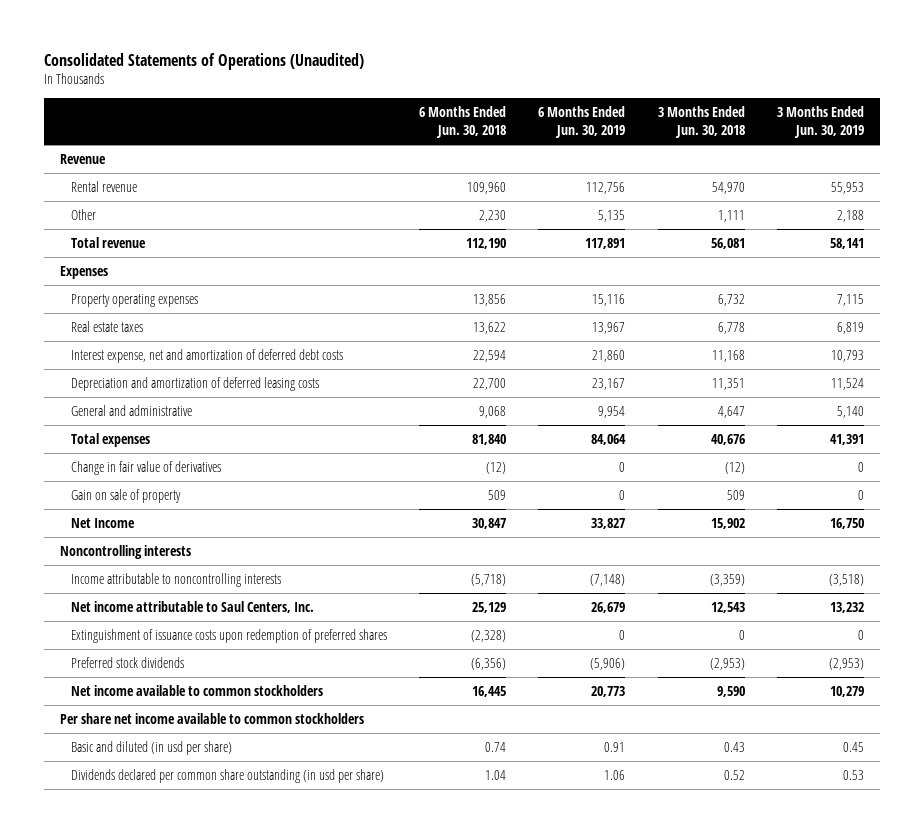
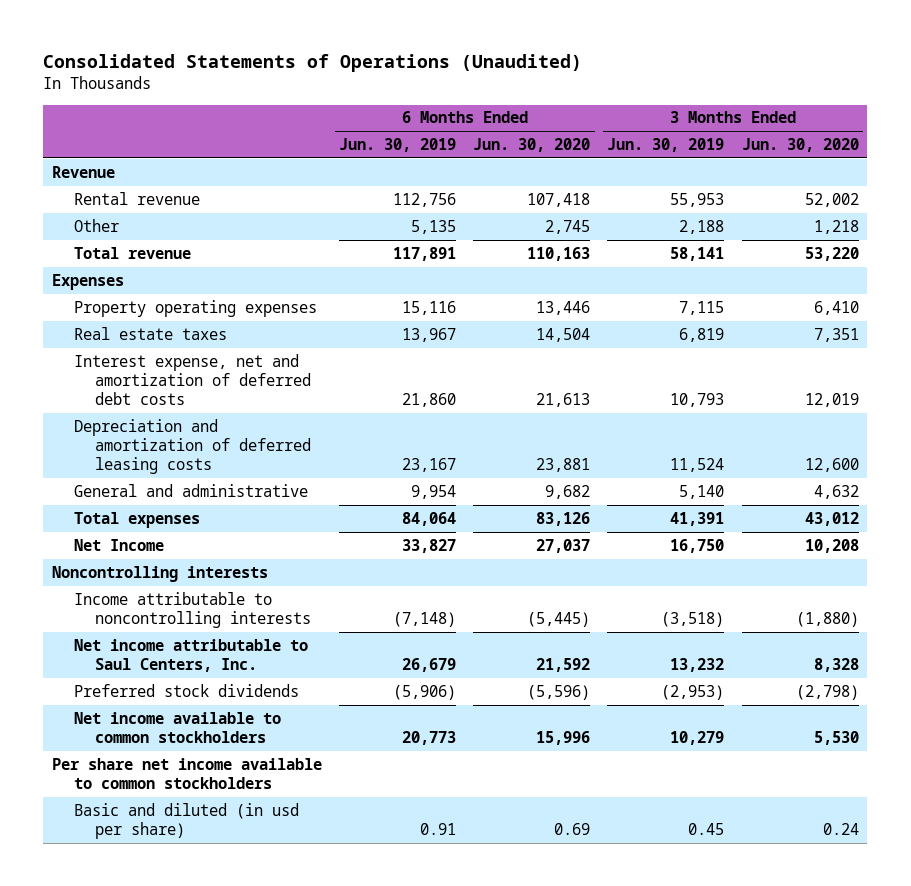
[418,106,506,138] 6 Months Ended Jun. 30, 2018 -> none
[657,106,745,138] 3 Months Ended Jun. 30, 2018 -> none
none -> [473,138,591,153] Jun. 30, 2020
none -> [741,138,859,153] Jun. 30, 2020
[70,461,221,476] Change in fair value of derivatives -> none
[70,489,181,504] Gain on sale of property -> none
[70,629,387,644] Extinguishment of issuance costs upon redemption of preferred shares -> none
[70,769,384,784] Dividends declared per common share outstanding (in usd per share) -> none

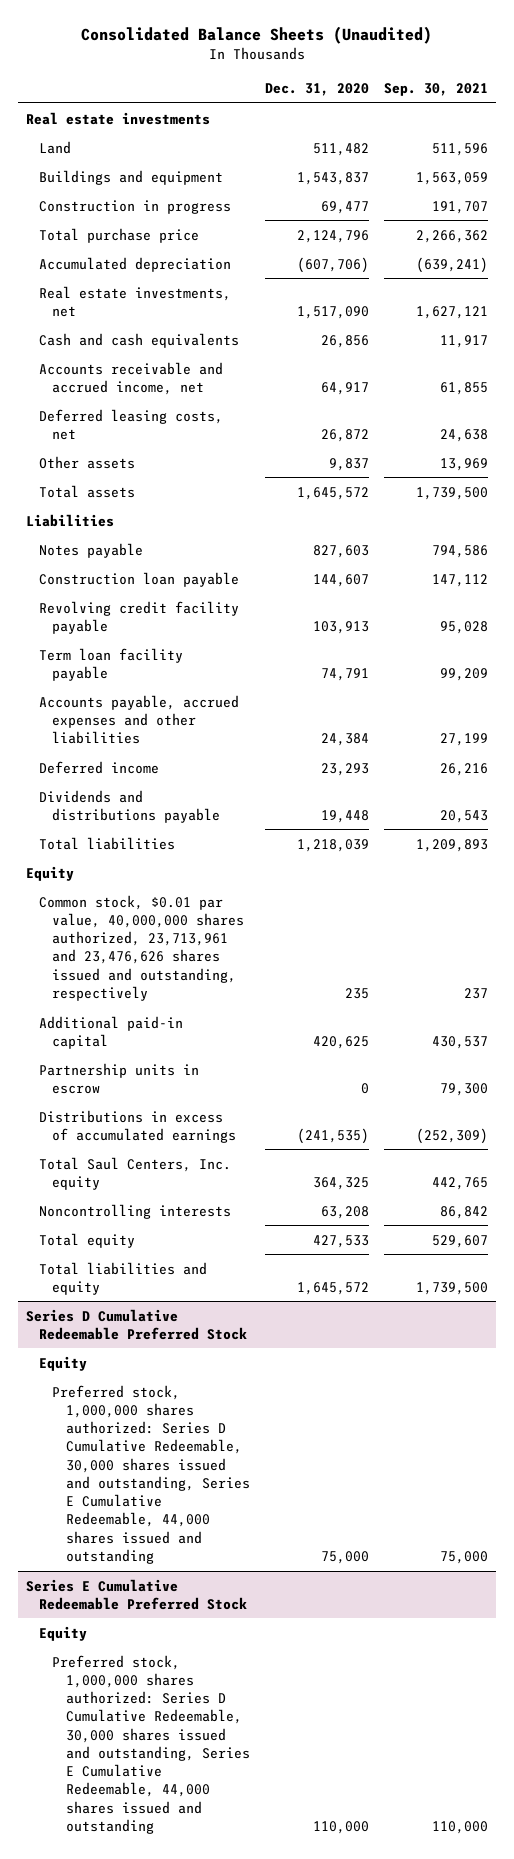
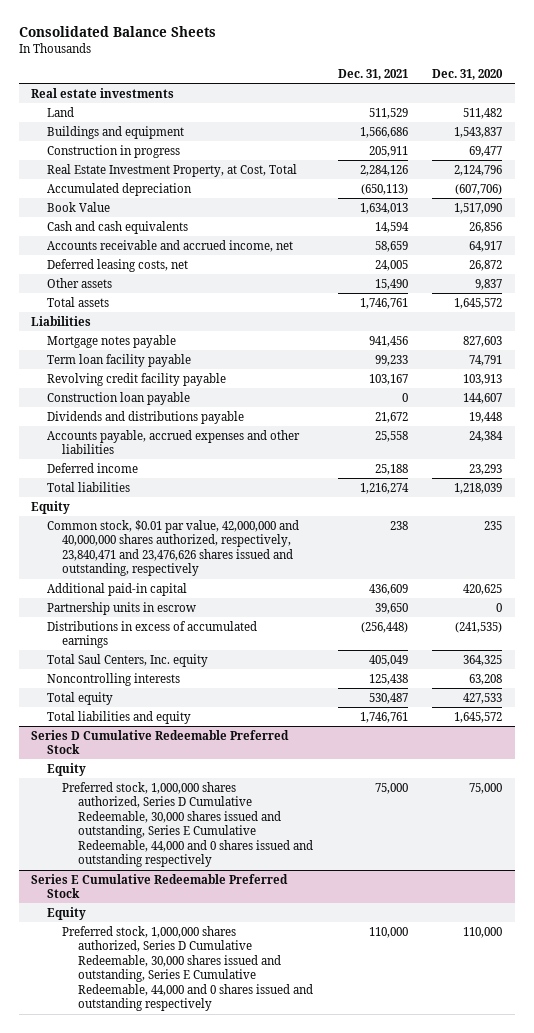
[81,26,433,45] Consolidated Balance Sheets (Unaudited) -> [18,25,216,37] Consolidated Balance Sheets
[384,82,489,96] Sep. 30, 2021 -> none
none -> [337,68,408,80] Dec. 31, 2021
[39,227,200,243] Total purchase price -> [46,163,297,177] Real Estate Investment Property, at Cost, Total
[39,285,232,317] Real estate investments, net -> [46,201,110,212] Book Value
[39,542,144,558] Notes payable -> [46,334,176,348] Mortgage notes payable
[39,600,240,634] Revolving credit facility payable -> [46,372,226,386] Revolving credit facility payable
[39,571,240,587] Construction loan payable -> [46,391,190,405] Construction loan payable
[39,789,221,823] Dividends and distributions payable -> [46,410,244,424] Dividends and distributions payable
[39,894,245,1001] Common stock, $0.01 par value, 40,000,000 shares authorized, 23,713,961 and 23,476,626 shares issued and outstanding, respectively -> [46,519,299,577] Common stock, $0.01 par value, 42,000,000 and 40,000,000 shares authorized, respectively, 23,840,471 and 23,476,626 shares issued and outstanding, respectively
[52,1384,250,1565] Preferred stock, 1,000,000 shares authorized: Series D Cumulative Redeemable, 30,000 shares issued and outstanding, Series E Cumulative Redeemable, 44,000 shares issued and outstanding -> [62,781,314,868] Preferred stock, 1,000,000 shares authorized, Series D Cumulative Redeemable, 30,000 shares issued and outstanding, Series E Cumulative Redeemable, 44,000 and 0 shares issued and outstanding respectively
[52,1654,250,1835] Preferred stock, 1,000,000 shares authorized: Series D Cumulative Redeemable, 30,000 shares issued and outstanding, Series E Cumulative Redeemable, 44,000 shares issued and outstanding -> [62,925,314,1012] Preferred stock, 1,000,000 shares authorized, Series D Cumulative Redeemable, 30,000 shares issued and outstanding, Series E Cumulative Redeemable, 44,000 and 0 shares issued and outstanding respectively

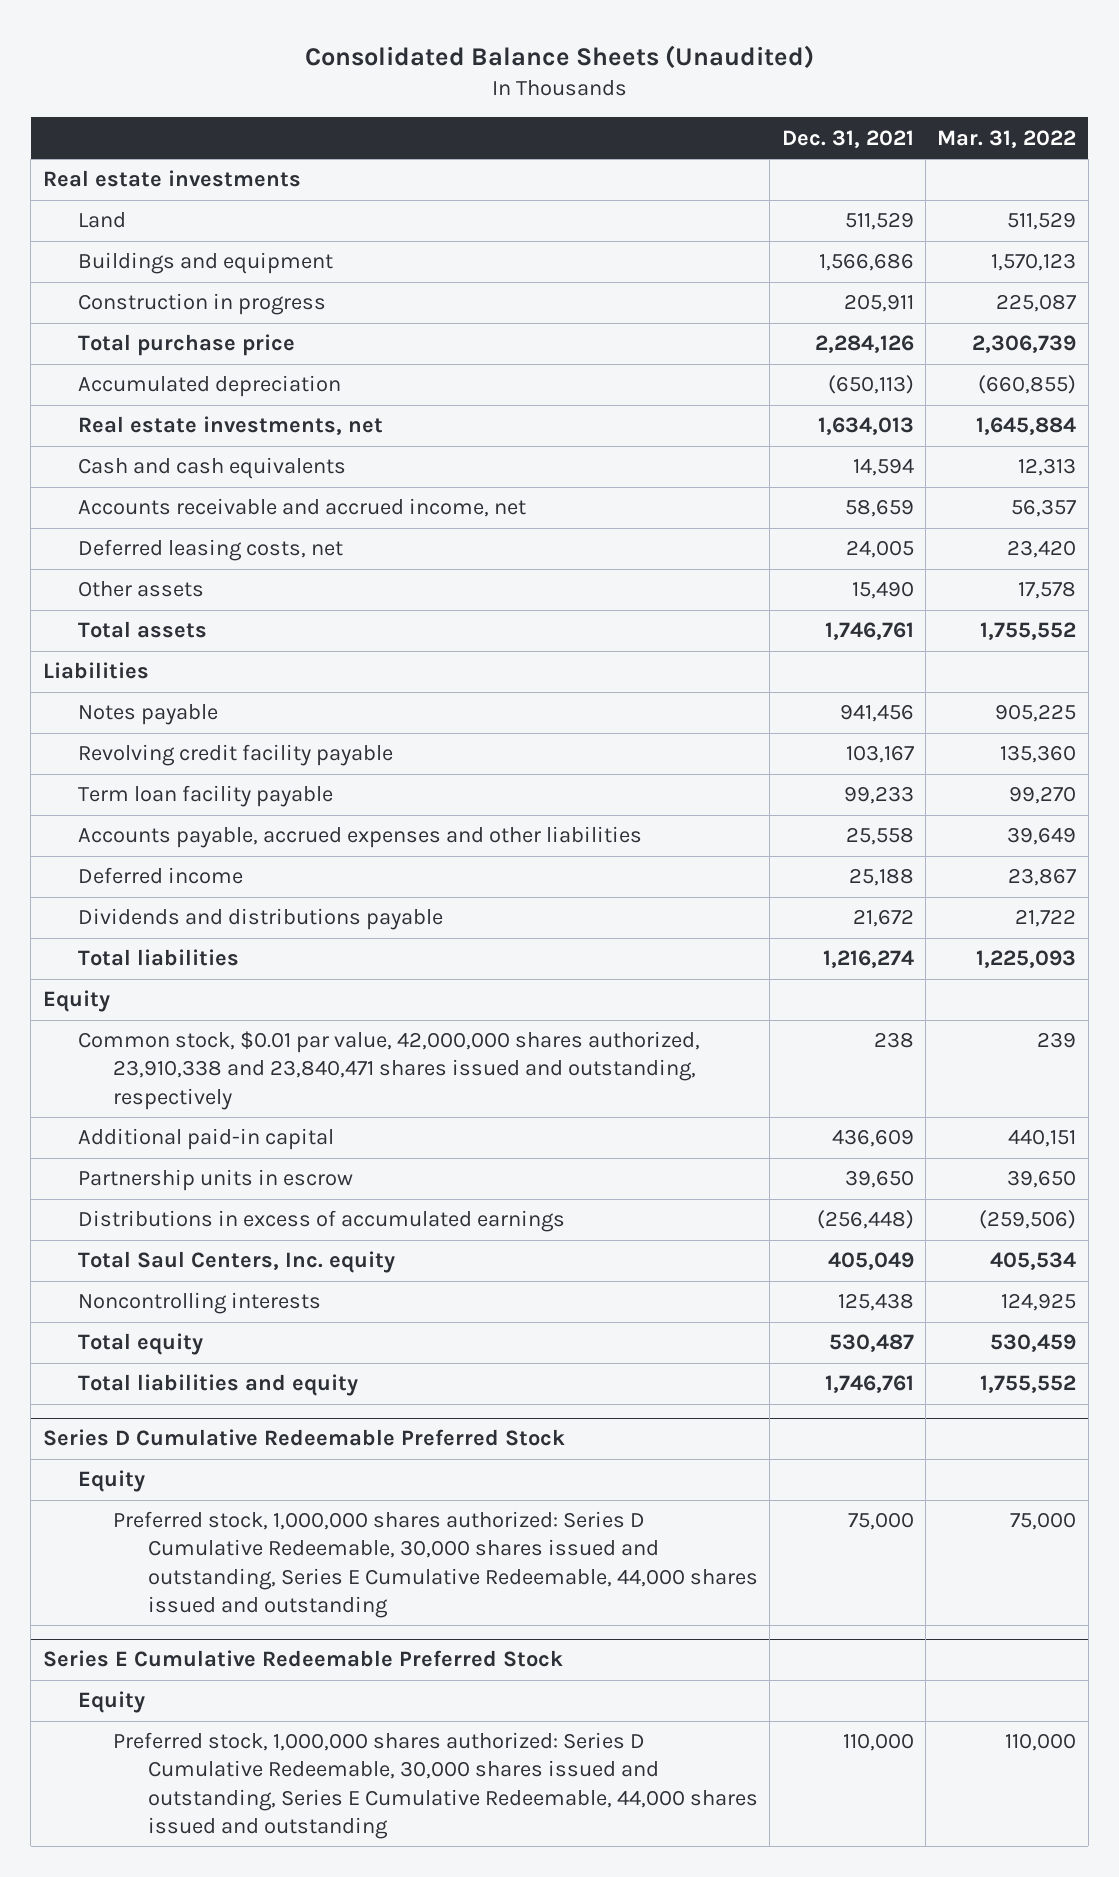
[18,25,216,37] Consolidated Balance Sheets -> [304,45,814,70] Consolidated Balance Sheets (Unaudited)
[432,68,504,80] Dec. 31, 2020 -> none
none -> [937,129,1077,148] Mar. 31, 2022
[46,163,297,177] Real Estate Investment Property, at Cost, Total -> [77,334,295,357] Total purchase price
[46,201,110,212] Book Value -> [77,416,383,436] Real estate investments, net
[46,334,176,348] Mortgage notes payable -> [77,704,218,726] Notes payable
[46,391,190,405] Construction loan payable -> none
[46,353,191,367] Term loan facility payable -> [77,785,333,808] Term loan facility payable
[46,410,244,424] Dividends and distributions payable -> [77,908,443,931] Dividends and distributions payable
[46,519,299,577] Common stock, $0.01 par value, 42,000,000 and 40,000,000 shares authorized, respectively, 23,840,471 and 23,476,626 shares issued and outstanding, respectively -> [77,1031,700,1110] Common stock, $0.01 par value, 42,000,000 shares authorized, 23,910,338 and 23,840,471 shares issued and outstanding, respectively
[62,781,314,868] Preferred stock, 1,000,000 shares authorized, Series D Cumulative Redeemable, 30,000 shares issued and outstanding, Series E Cumulative Redeemable, 44,000 and 0 shares issued and outstanding respectively -> [112,1511,758,1618] Preferred stock, 1,000,000 shares authorized: Series D Cumulative Redeemable, 30,000 shares issued and outstanding, Series E Cumulative Redeemable, 44,000 shares issued and outstanding
[62,925,314,1012] Preferred stock, 1,000,000 shares authorized, Series D Cumulative Redeemable, 30,000 shares issued and outstanding, Series E Cumulative Redeemable, 44,000 and 0 shares issued and outstanding respectively -> [112,1732,758,1839] Preferred stock, 1,000,000 shares authorized: Series D Cumulative Redeemable, 30,000 shares issued and outstanding, Series E Cumulative Redeemable, 44,000 shares issued and outstanding

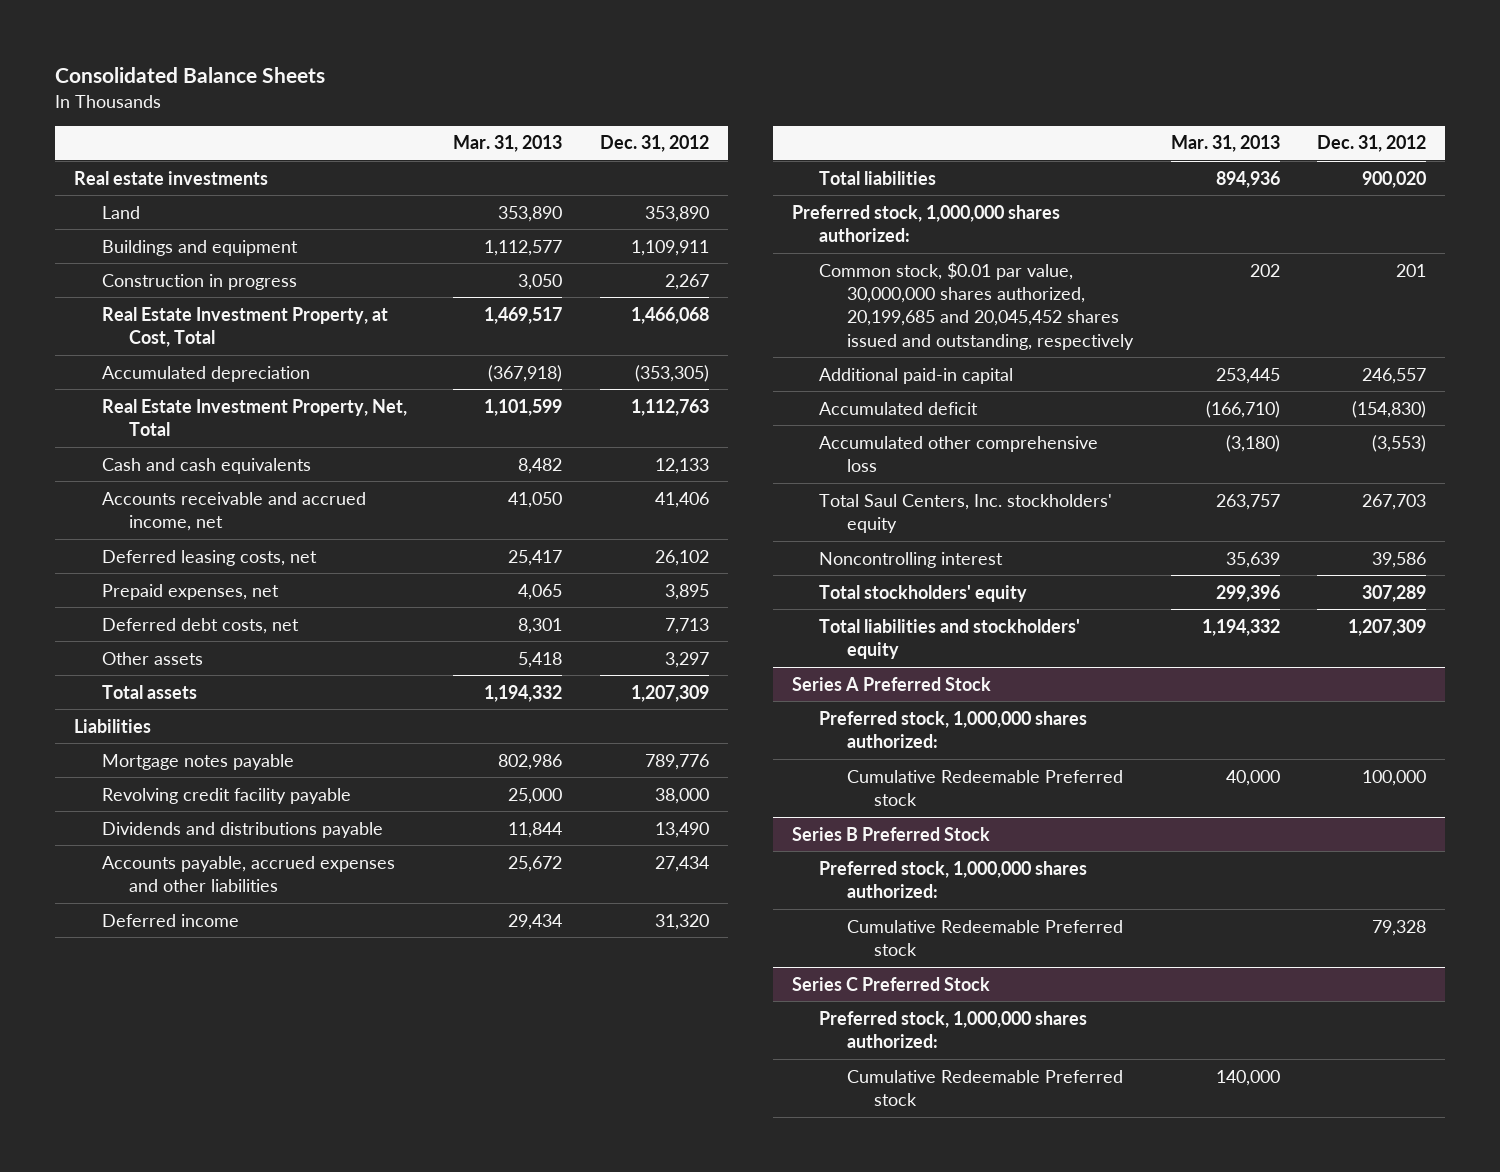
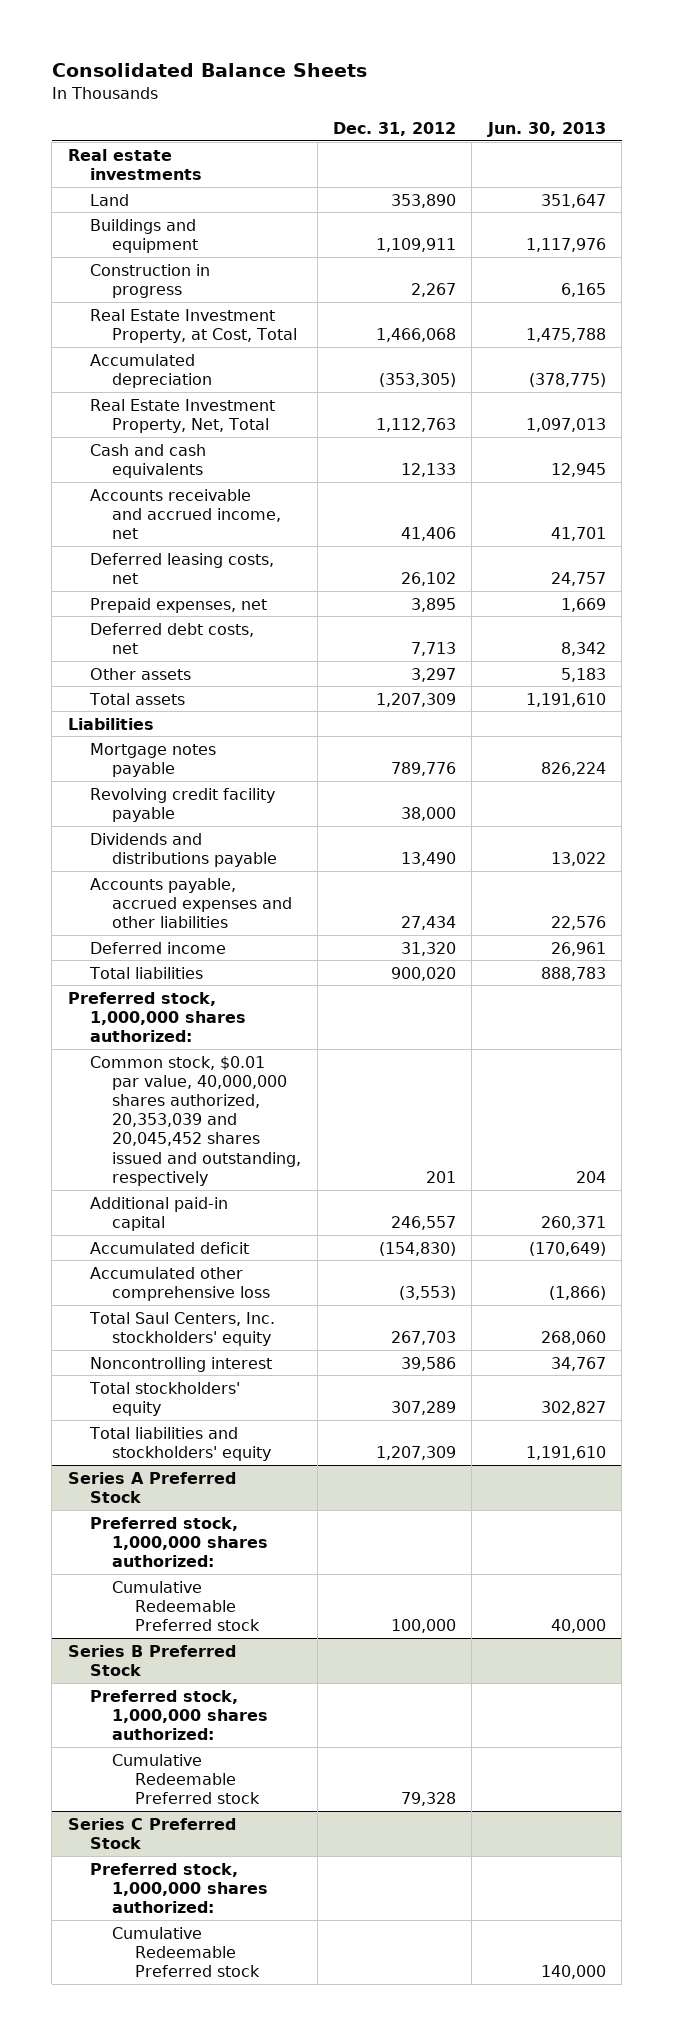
[453,135,563,153] Mar. 31, 2013 -> none
none -> [486,121,606,137] Jun. 30, 2013
[819,261,1134,350] Common stock, $0.01 par value, 30,000,000 shares authorized, 20,199,685 and 20,045,452 shares issued and outstanding, respectively -> [90,1055,302,1186] Common stock, $0.01 par value, 40,000,000 shares authorized, 20,353,039 and 20,045,452 shares issued and outstanding, respectively

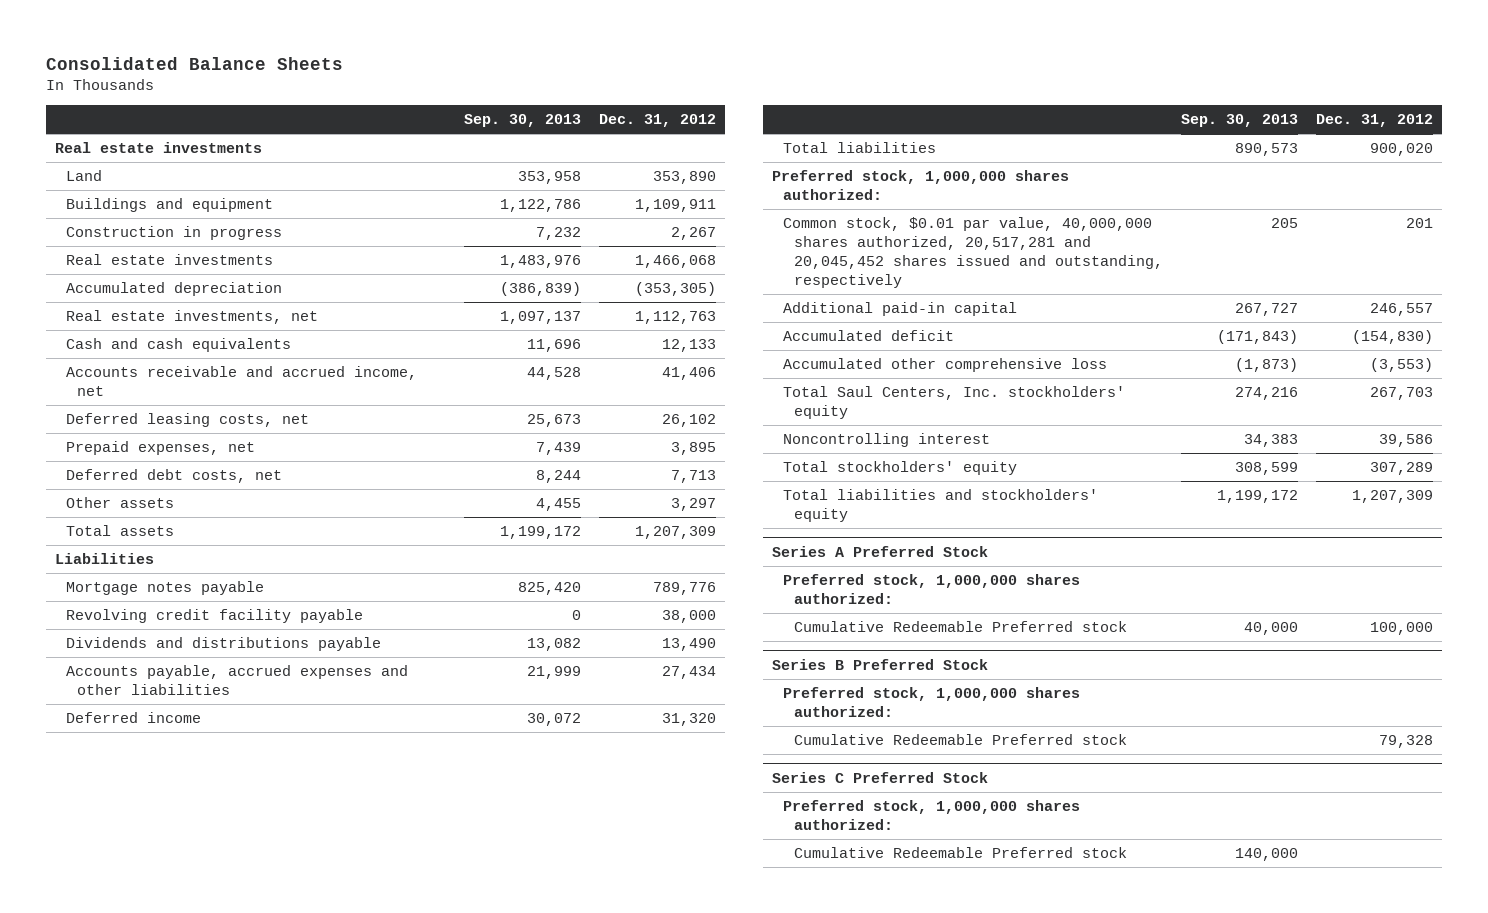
[486,121,606,137] Jun. 30, 2013 -> none
none -> [463,114,581,128] Sep. 30, 2013
[90,308,298,343] Real Estate Investment Property, at Cost, Total -> [66,254,274,266] Real estate investments
[90,398,276,433] Real Estate Investment Property, Net, Total -> [66,310,319,325] Real estate investments, net
[90,1055,302,1186] Common stock, $0.01 par value, 40,000,000 shares authorized, 20,353,039 and 20,045,452 shares issued and outstanding, respectively -> [782,217,1163,289] Common stock, $0.01 par value, 40,000,000 shares authorized, 20,517,281 and 20,045,452 shares issued and outstanding, respectively

